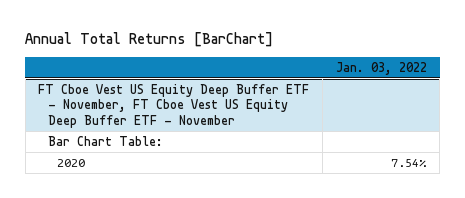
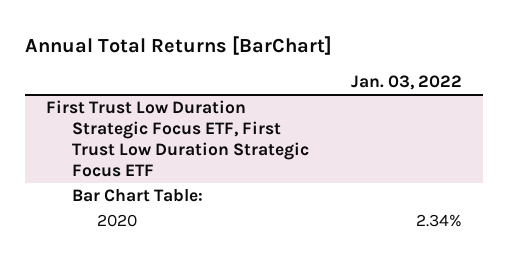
[38,83,310,128] FT Cboe Vest US Equity Deep Buffer ETF - November, FT Cboe Vest US Equity Deep Buffer ETF - November -> none
none -> [45,100,309,178] First Trust Low Duration Strategic Focus ETF, First Trust Low Duration Strategic Focus ETF
[390,158,427,167] 7.54% -> [415,214,462,228] 2.34%

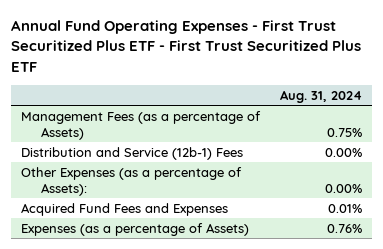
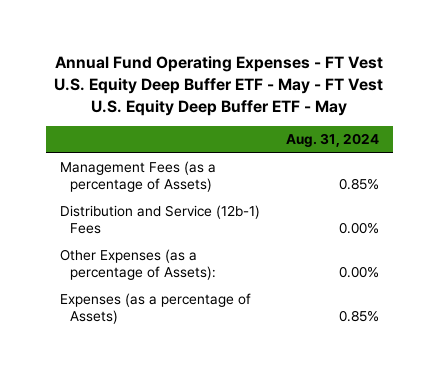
[10,20,361,72] Annual Fund Operating Expenses - First Trust Securitized Plus ETF - First Trust Securitized Plus ETF -> [54,56,384,116] Annual Fund Operating Expenses - FT Vest U.S. Equity Deep Buffer ETF - May - FT Vest U.S. Equity Deep Buffer ETF - May
[326,127,362,137] 0.75% -> [339,178,380,191] 0.85%
[20,202,228,216] Acquired Fund Fees and Expenses -> none
[326,223,362,233] 0.76% -> [339,310,380,323] 0.85%

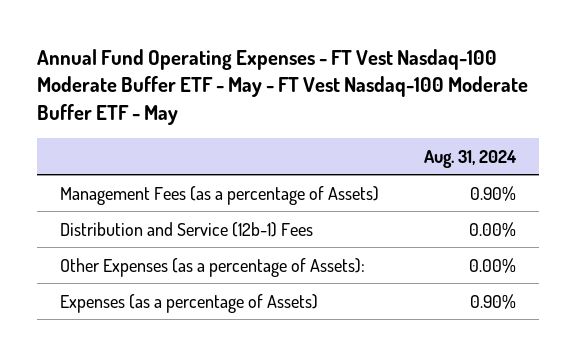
[54,56,384,116] Annual Fund Operating Expenses - FT Vest U.S. Equity Deep Buffer ETF - May - FT Vest U.S. Equity Deep Buffer ETF - May -> [36,48,528,126] Annual Fund Operating Expenses - FT Vest Nasdaq-100 Moderate Buffer ETF - May - FT Vest Nasdaq-100 Moderate Buffer ETF - May
[339,178,380,191] 0.85% -> [470,185,517,201] 0.90%
[339,310,380,323] 0.85% -> [470,293,517,309] 0.90%

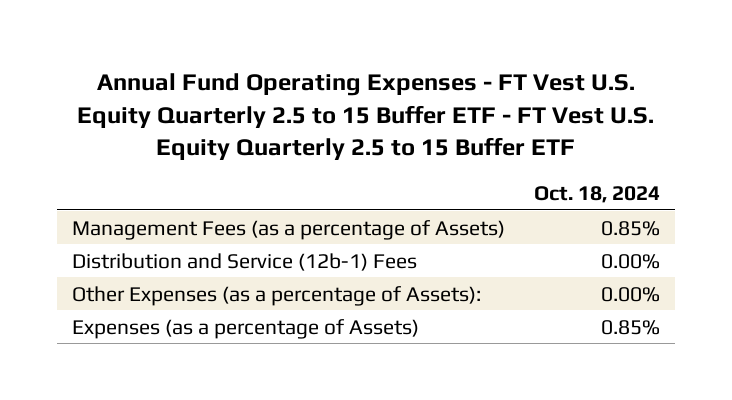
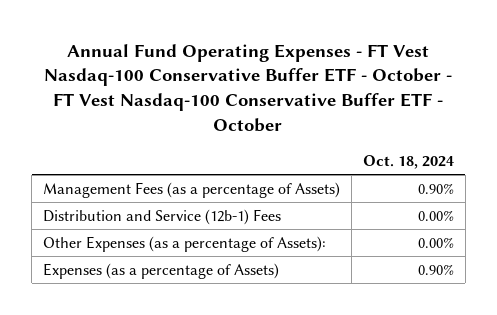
[77,72,655,161] Annual Fund Operating Expenses - FT Vest U.S. Equity Quarterly 2.5 to 15 Buffer ETF - FT Vest U.S. Equity Quarterly 2.5 to 15 Buffer ETF -> [44,43,453,133] Annual Fund Operating Expenses - FT Vest Nasdaq-100 Conservative Buffer ETF - October - FT Vest Nasdaq-100 Conservative Buffer ETF - October
[601,220,661,236] 0.85% -> [417,182,454,194] 0.90%
[601,319,661,335] 0.85% -> [417,263,454,275] 0.90%

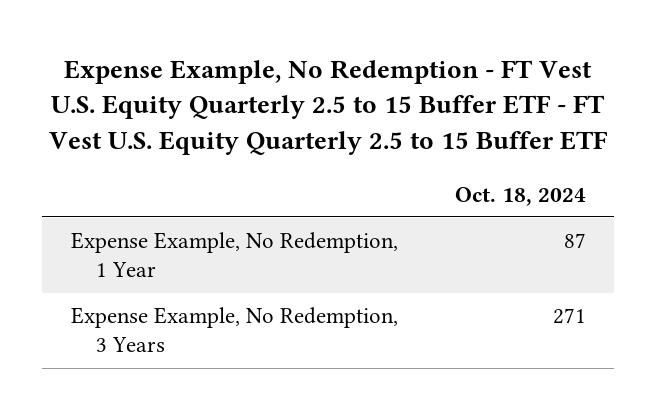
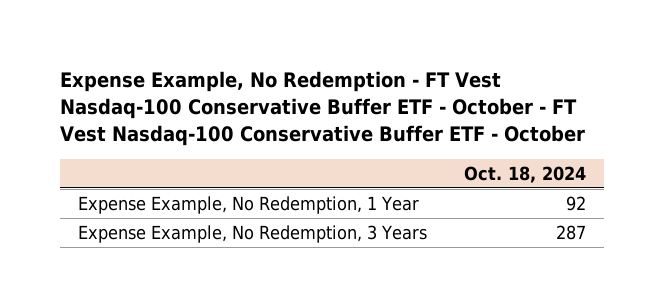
[49,59,609,155] Expense Example, No Redemption - FT Vest U.S. Equity Quarterly 2.5 to 15 Buffer ETF - FT Vest U.S. Equity Quarterly 2.5 to 15 Buffer ETF -> [59,71,585,147] Expense Example, No Redemption - FT Vest Nasdaq-100 Conservative Buffer ETF - October - FT Vest Nasdaq-100 Conservative Buffer ETF - October
[563,233,586,249] 87 -> [566,195,587,211] 92
[552,308,586,325] 271 -> [556,224,587,240] 287

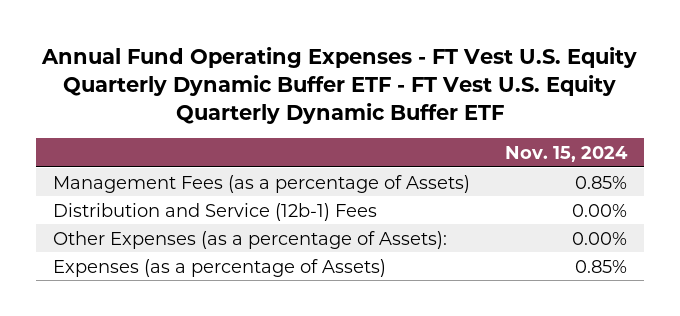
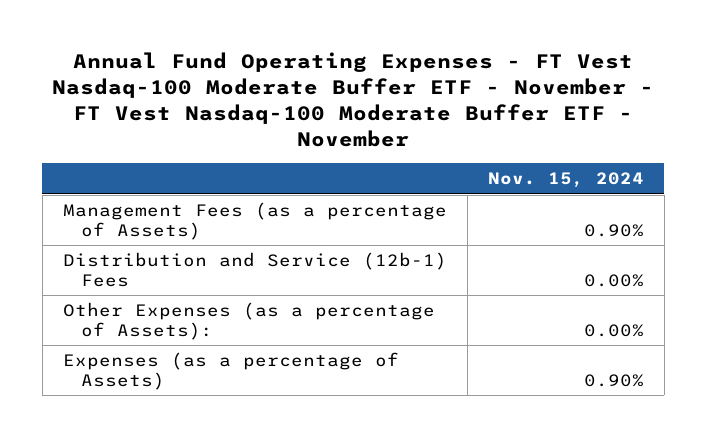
[41,46,638,125] Annual Fund Operating Expenses - FT Vest U.S. Equity Quarterly Dynamic Buffer ETF - FT Vest U.S. Equity Quarterly Dynamic Buffer ETF -> [52,52,655,148] Annual Fund Operating Expenses - FT Vest Nasdaq-100 Moderate Buffer ETF - November - FT Vest Nasdaq-100 Moderate Buffer ETF - November
[574,175,627,189] 0.85% -> [583,223,644,237] 0.90%
[574,259,627,273] 0.85% -> [583,373,644,387] 0.90%

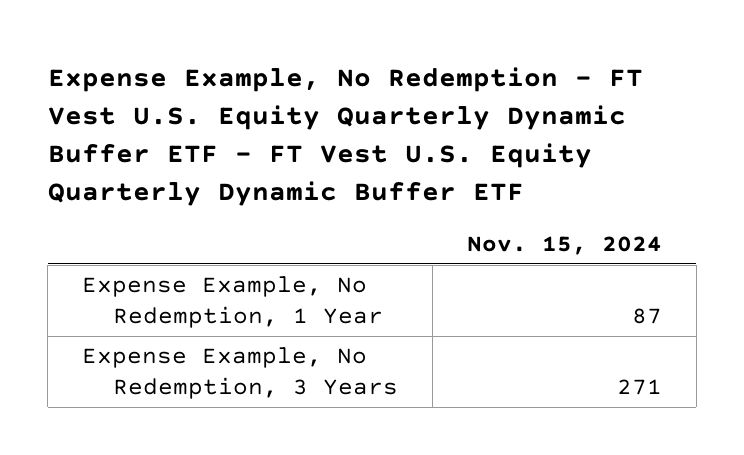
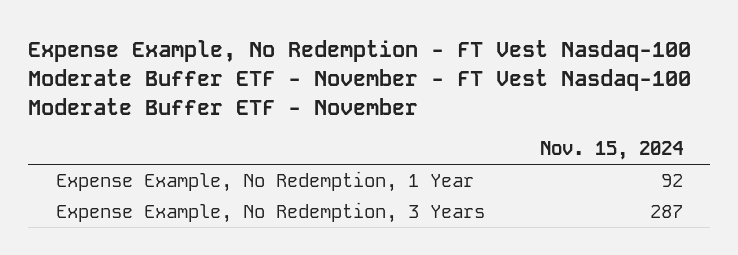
[47,66,643,206] Expense Example, No Redemption - FT Vest U.S. Equity Quarterly Dynamic Buffer ETF - FT Vest U.S. Equity Quarterly Dynamic Buffer ETF -> [27,39,691,115] Expense Example, No Redemption - FT Vest Nasdaq-100 Moderate Buffer ETF - November - FT Vest Nasdaq-100 Moderate Buffer ETF - November
[631,308,662,325] 87 -> [660,173,683,187] 92
[616,379,662,396] 271 -> [649,204,683,218] 287

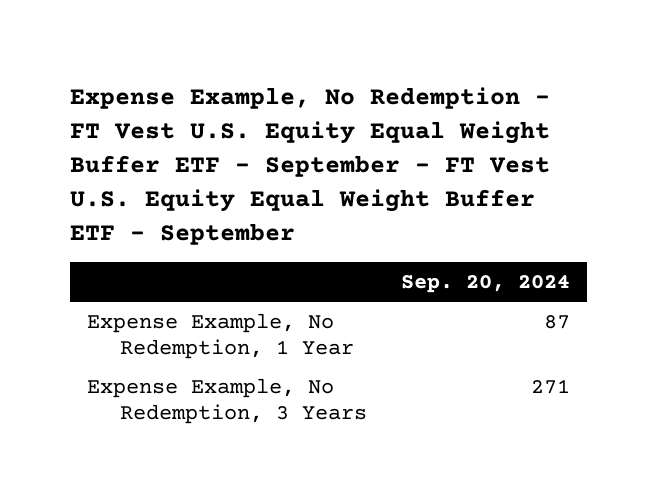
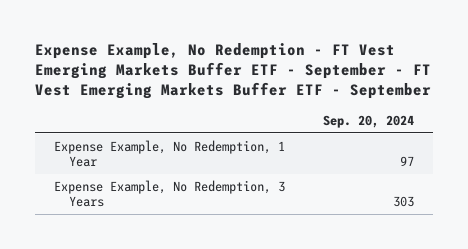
[70,87,551,246] Expense Example, No Redemption - FT Vest U.S. Equity Equal Weight Buffer ETF - September - FT Vest U.S. Equity Equal Weight Buffer ETF - September -> [35,43,432,100] Expense Example, No Redemption - FT Vest Emerging Markets Buffer ETF - September - FT Vest Emerging Markets Buffer ETF - September
[544,314,571,329] 87 -> [399,155,414,166] 97
[531,378,571,394] 271 -> [392,195,414,207] 303

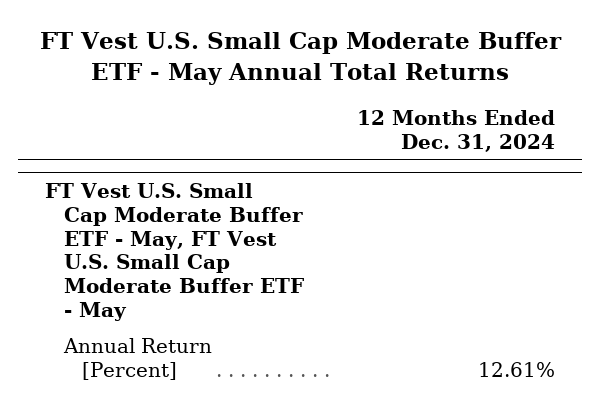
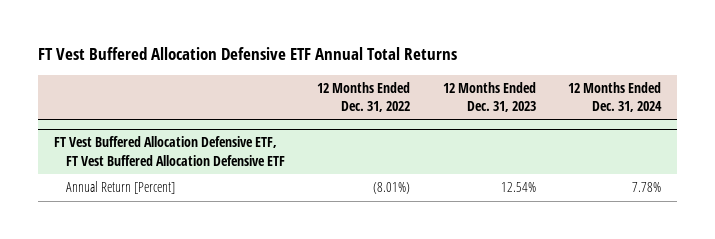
[40,32,563,85] FT Vest U.S. Small Cap Moderate Buffer ETF - May Annual Total Returns -> [38,47,458,61] FT Vest Buffered Allocation Defensive ETF Annual Total Returns
none -> [317,81,411,113] 12 Months Ended Dec. 31, 2022
none -> [442,81,536,113] 12 Months Ended Dec. 31, 2023
[45,183,304,321] FT Vest U.S. Small Cap Moderate Buffer ETF - May, FT Vest U.S. Small Cap Moderate Buffer ETF - May -> none
none -> [54,136,286,166] FT Vest Buffered Allocation Defensive ETF, FT Vest Buffered Allocation Defensive ETF
[478,362,556,378] 12.61% -> [631,182,661,193] 7.78%

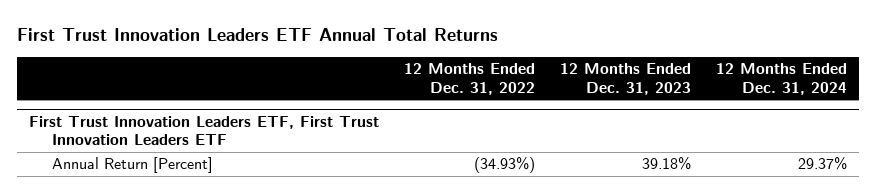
[38,47,458,61] FT Vest Buffered Allocation Defensive ETF Annual Total Returns -> [16,28,498,42] First Trust Innovation Leaders ETF Annual Total Returns
[54,136,286,166] FT Vest Buffered Allocation Defensive ETF, FT Vest Buffered Allocation Defensive ETF -> none
none -> [29,115,380,146] First Trust Innovation Leaders ETF, First Trust Innovation Leaders ETF
[373,182,411,195] (8.01%) -> [474,156,536,174] (34.93%)
[500,182,536,193] 12.54% -> [641,156,691,171] 39.18%
[631,182,661,193] 7.78% -> [797,156,847,171] 29.37%

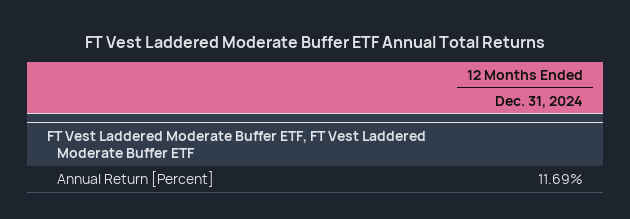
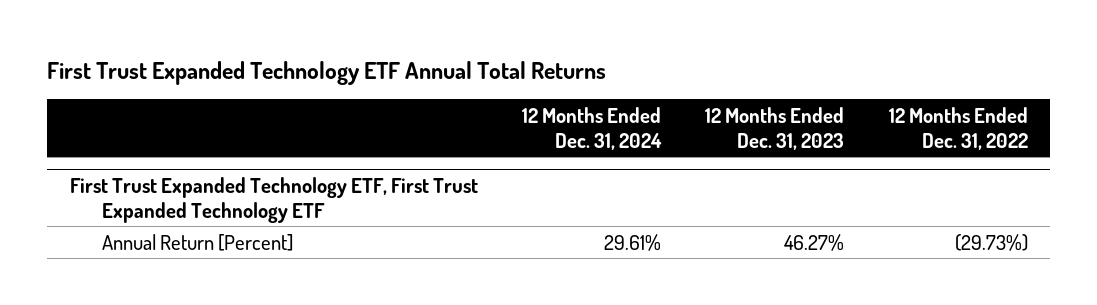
[85,36,546,49] FT Vest Laddered Moderate Buffer ETF Annual Total Returns -> [47,61,607,86] First Trust Expanded Technology ETF Annual Total Returns
none -> [705,106,845,150] 12 Months Ended Dec. 31, 2023
none -> [888,106,1028,150] 12 Months Ended Dec. 31, 2022
[47,130,427,159] FT Vest Laddered Moderate Buffer ETF, FT Vest Laddered Moderate Buffer ETF -> none
none -> [69,176,478,223] First Trust Expanded Technology ETF, First Trust Expanded Technology ETF
[537,173,583,184] 11.69% -> [604,233,662,251] 29.61%

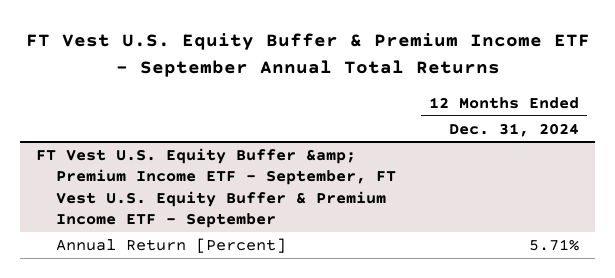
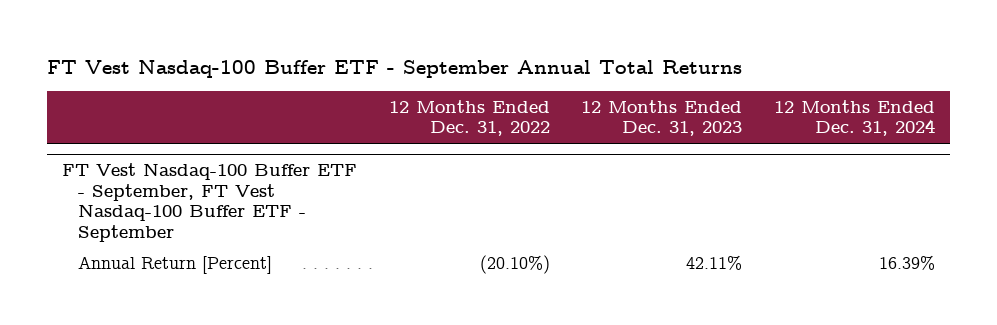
[25,33,590,78] FT Vest U.S. Equity Buffer & Premium Income ETF - September Annual Total Returns -> [46,59,742,78] FT Vest Nasdaq-100 Buffer ETF - September Annual Total Returns
none -> [388,99,550,137] 12 Months Ended Dec. 31, 2022
none -> [581,99,743,137] 12 Months Ended Dec. 31, 2023
[36,147,397,229] FT Vest U.S. Equity Buffer &amp; Premium Income ETF - September, FT Vest U.S. Equity Buffer & Premium Income ETF - September -> none
none -> [62,163,358,242] FT Vest Nasdaq-100 Buffer ETF - September, FT Vest Nasdaq-100 Buffer ETF - September
[528,238,579,251] 5.71% -> [878,254,935,270] 16.39%

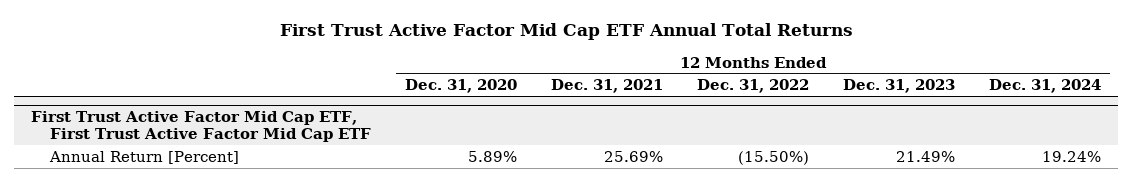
[46,59,742,78] FT Vest Nasdaq-100 Buffer ETF - September Annual Total Returns -> [280,23,854,41] First Trust Active Factor Mid Cap ETF Annual Total Returns
none -> [404,79,517,94] Dec. 31, 2020
none -> [550,79,663,94] Dec. 31, 2021
[62,163,358,242] FT Vest Nasdaq-100 Buffer ETF - September, FT Vest Nasdaq-100 Buffer ETF - September -> none
none -> [30,111,371,143] First Trust Active Factor Mid Cap ETF, First Trust Active Factor Mid Cap ETF
[479,254,550,274] (20.10%) -> [737,150,809,165] (15.50%)
[686,254,743,270] 42.11% -> [896,150,956,162] 21.49%
[878,254,935,270] 16.39% -> [1042,150,1102,162] 19.24%

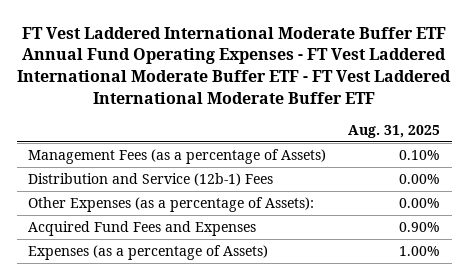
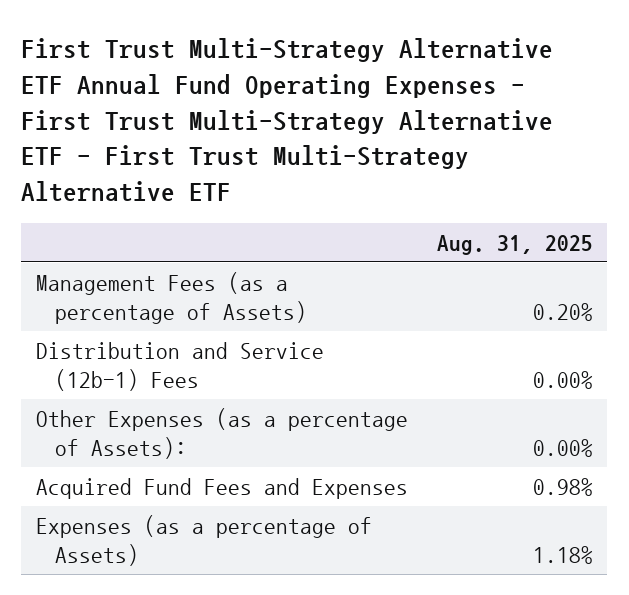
[17,26,452,105] FT Vest Laddered International Moderate Buffer ETF Annual Fund Operating Expenses - FT Vest Laddered International Moderate Buffer ETF - FT Vest Laddered International Moderate Buffer ETF -> [21,38,554,203] First Trust Multi-Strategy Alternative ETF Annual Fund Operating Expenses - First Trust Multi-Strategy Alternative ETF - First Trust Multi-Strategy Alternative ETF
[399,149,441,160] 0.10% -> [532,302,593,321] 0.20%
[399,221,441,232] 0.90% -> [532,477,593,496] 0.98%
[399,245,441,256] 1.00% -> [532,545,593,564] 1.18%

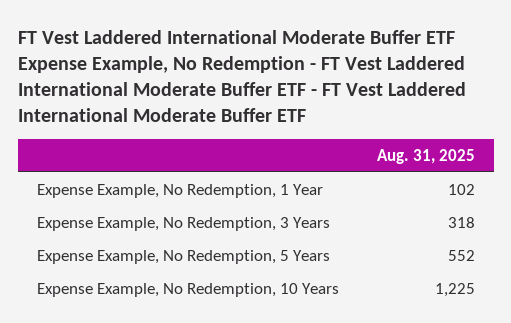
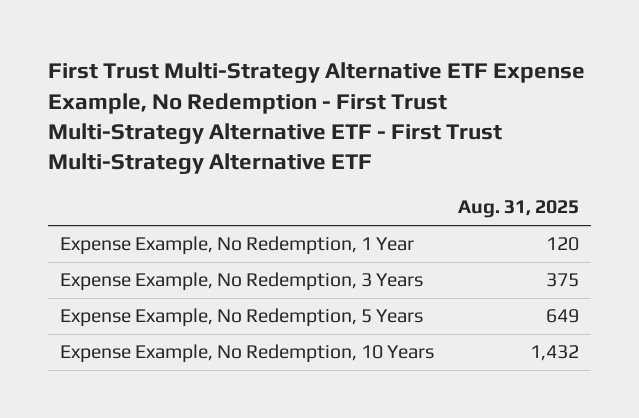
[17,29,466,123] FT Vest Laddered International Moderate Buffer ETF Expense Example, No Redemption - FT Vest Laddered International Moderate Buffer ETF - FT Vest Laddered International Moderate Buffer ETF -> [47,62,585,175] First Trust Multi-Strategy Alternative ETF Expense Example, No Redemption - First Trust Multi-Strategy Alternative ETF - First Trust Multi-Strategy Alternative ETF
[447,183,475,195] 102 -> [545,237,579,252] 120
[447,216,475,228] 318 -> [545,273,579,288] 375
[447,249,475,261] 552 -> [545,309,579,324] 649
[434,282,475,297] 1,225 -> [529,345,579,362] 1,432

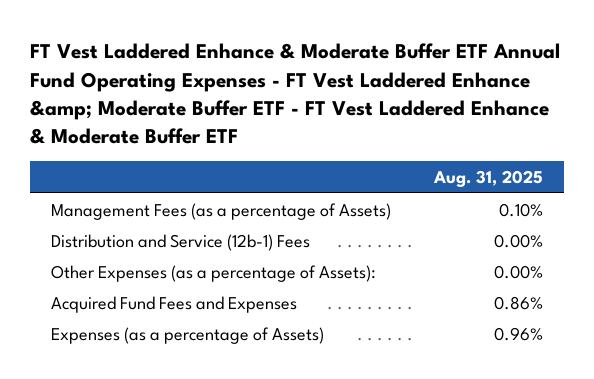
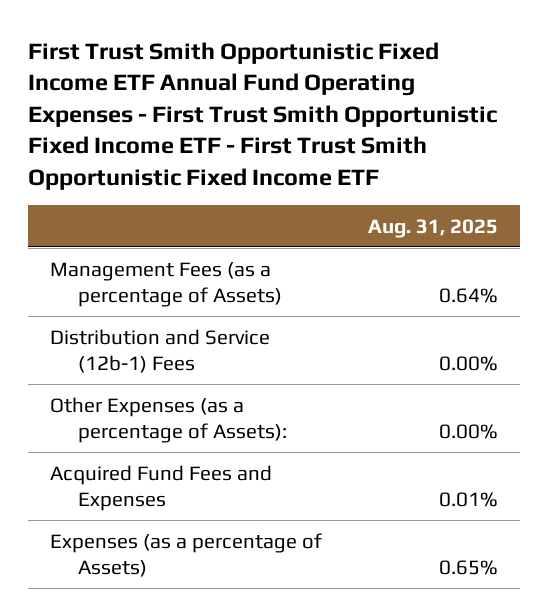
[30,43,561,145] FT Vest Laddered Enhance & Moderate Buffer ETF Annual Fund Operating Expenses - FT Vest Laddered Enhance &amp; Moderate Buffer ETF - FT Vest Laddered Enhance & Moderate Buffer ETF -> [27,41,497,190] First Trust Smith Opportunistic Fixed Income ETF Annual Fund Operating Expenses - First Trust Smith Opportunistic Fixed Income ETF - First Trust Smith Opportunistic Fixed Income ETF
[498,202,543,217] 0.10% -> [438,287,498,303] 0.64%
[493,295,543,310] 0.86% -> [438,491,498,507] 0.01%
[493,326,543,341] 0.96% -> [438,559,498,575] 0.65%

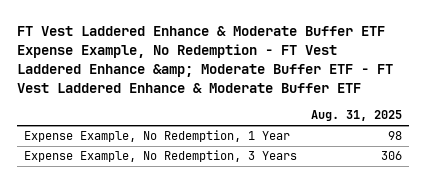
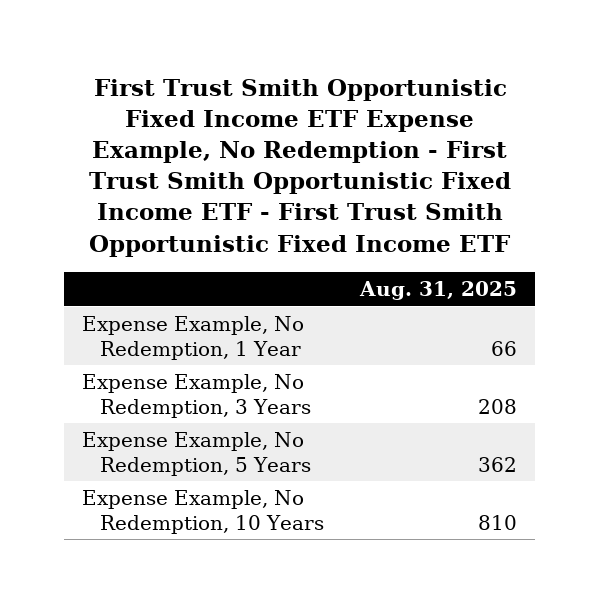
[17,26,394,93] FT Vest Laddered Enhance & Moderate Buffer ETF Expense Example, No Redemption - FT Vest Laddered Enhance &amp; Moderate Buffer ETF - FT Vest Laddered Enhance & Moderate Buffer ETF -> [88,78,511,257] First Trust Smith Opportunistic Fixed Income ETF Expense Example, No Redemption - First Trust Smith Opportunistic Fixed Income ETF - First Trust Smith Opportunistic Fixed Income ETF
[387,131,402,141] 98 -> [491,340,518,356] 66
[380,151,402,161] 306 -> [478,398,518,414] 208
none -> [82,432,312,476] Expense Example, No Redemption, 5 Years
none -> [82,490,325,534] Expense Example, No Redemption, 10 Years

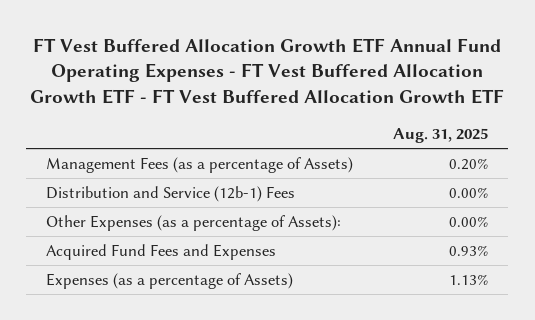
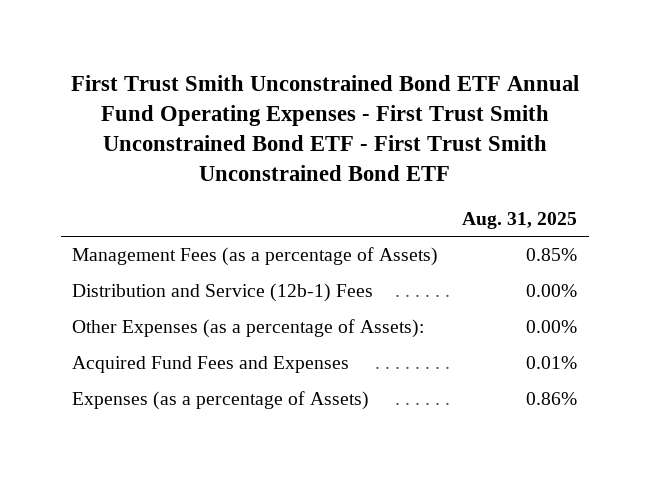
[30,37,505,104] FT Vest Buffered Allocation Growth ETF Annual Fund Operating Expenses - FT Vest Buffered Allocation Growth ETF - FT Vest Buffered Allocation Growth ETF -> [70,74,579,182] First Trust Smith Unconstrained Bond ETF Annual Fund Operating Expenses - First Trust Smith Unconstrained Bond ETF - First Trust Smith Unconstrained Bond ETF
[449,157,489,170] 0.20% -> [525,248,577,262] 0.85%
[449,244,489,256] 0.93% -> [525,356,577,370] 0.01%
[449,273,489,285] 1.13% -> [525,392,577,406] 0.86%

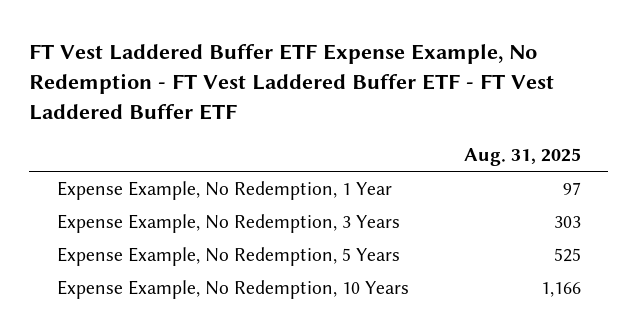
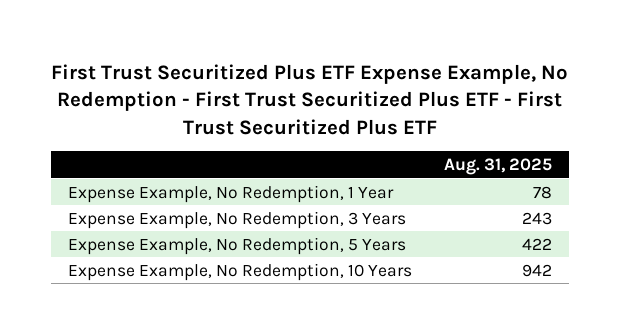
[29,43,555,120] FT Vest Laddered Buffer ETF Expense Example, No Redemption - FT Vest Laddered Buffer ETF - FT Vest Laddered Buffer ETF -> [51,63,569,135] First Trust Securitized Plus ETF Expense Example, No Redemption - First Trust Securitized Plus ETF - First Trust Securitized Plus ETF
[562,181,581,195] 97 -> [533,185,553,199] 78
[553,215,581,228] 303 -> [522,211,553,225] 243
[553,247,581,262] 525 -> [522,237,553,250] 422
[540,281,581,297] 1,166 -> [522,263,553,277] 942

